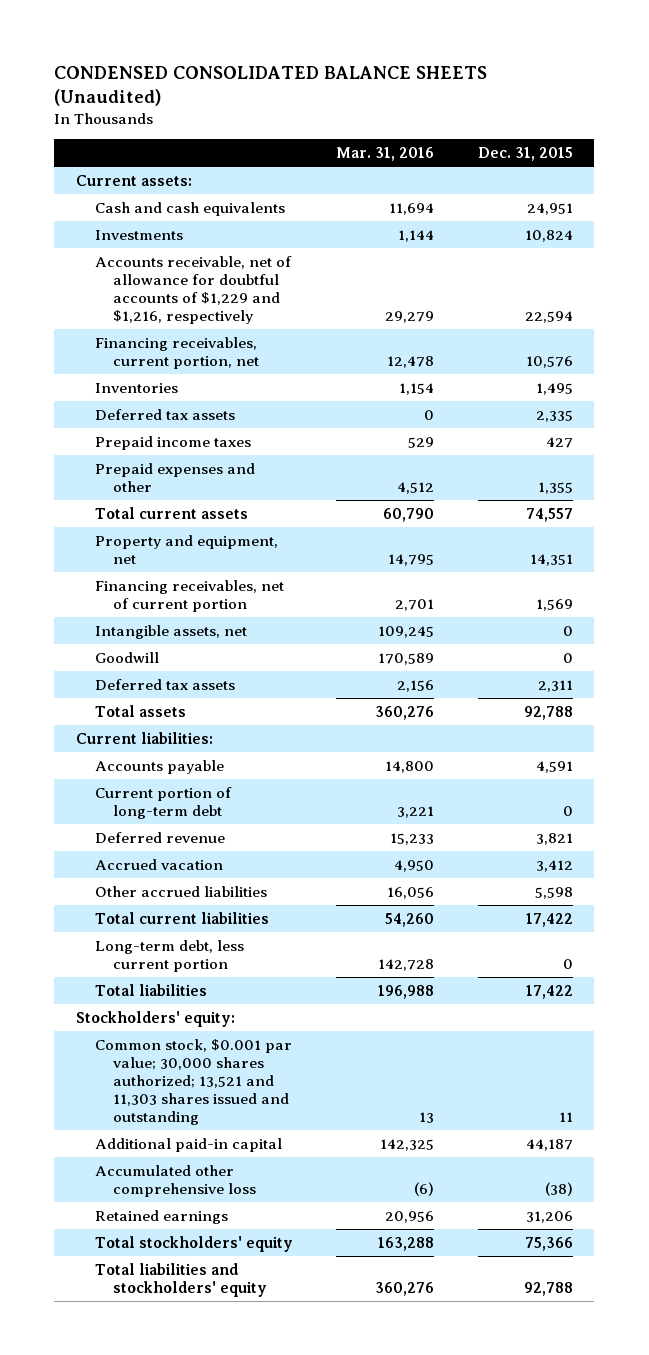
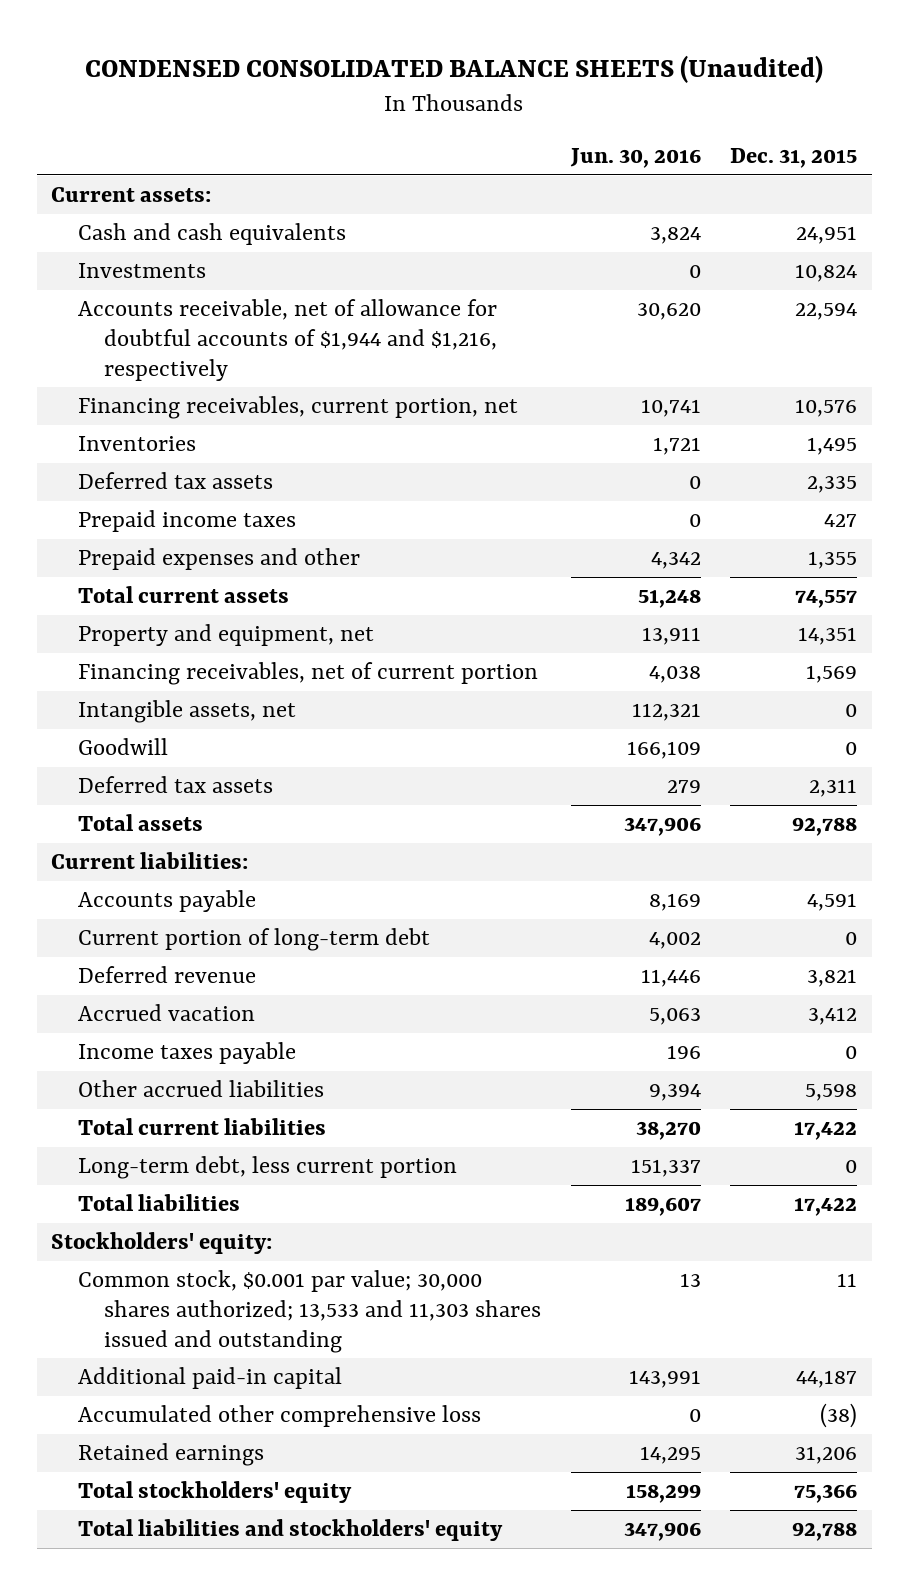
[336,147,435,162] Mar. 31, 2016 -> none
none -> [569,148,701,169] Jun. 30, 2016
[94,255,292,324] Accounts receivable, net of allowance for doubtful accounts of $1,229 and $1,216, respectively -> [77,299,498,381] Accounts receivable, net of allowance for doubtful accounts of $1,944 and $1,216, respectively
none -> [77,1042,296,1065] Income taxes payable
[94,1038,292,1126] Common stock, $0.001 par value; 30,000 shares authorized; 13,521 and 11,303 shares issued and outstanding -> [77,1270,542,1353] Common stock, $0.001 par value; 30,000 shares authorized; 13,533 and 11,303 shares issued and outstanding

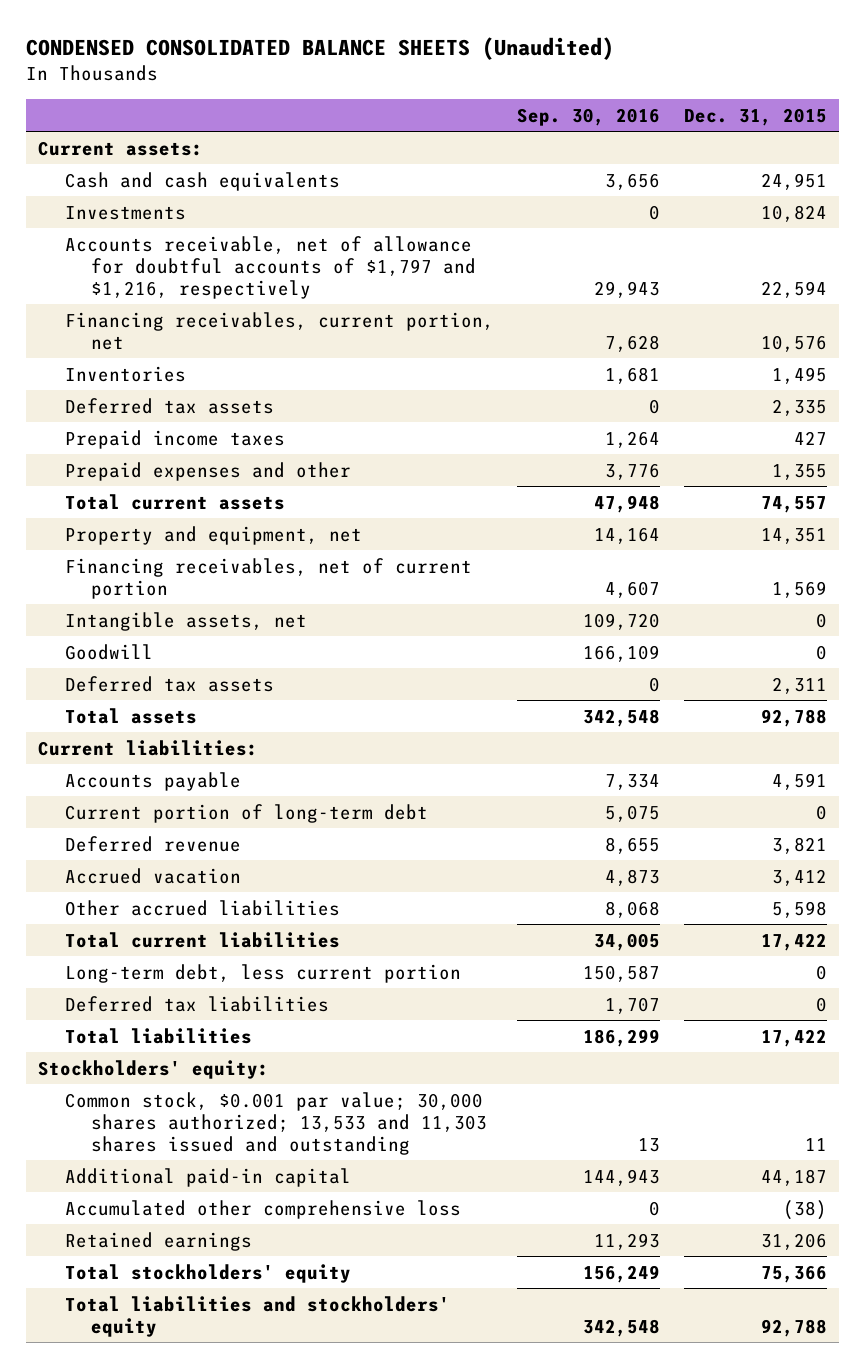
[569,148,701,169] Jun. 30, 2016 -> none
none -> [517,107,661,126] Sep. 30, 2016
[77,299,498,381] Accounts receivable, net of allowance for doubtful accounts of $1,944 and $1,216, respectively -> [64,235,477,299] Accounts receivable, net of allowance for doubtful accounts of $1,797 and $1,216, respectively
[77,1042,296,1065] Income taxes payable -> none
none -> [64,995,329,1012] Deferred tax liabilities

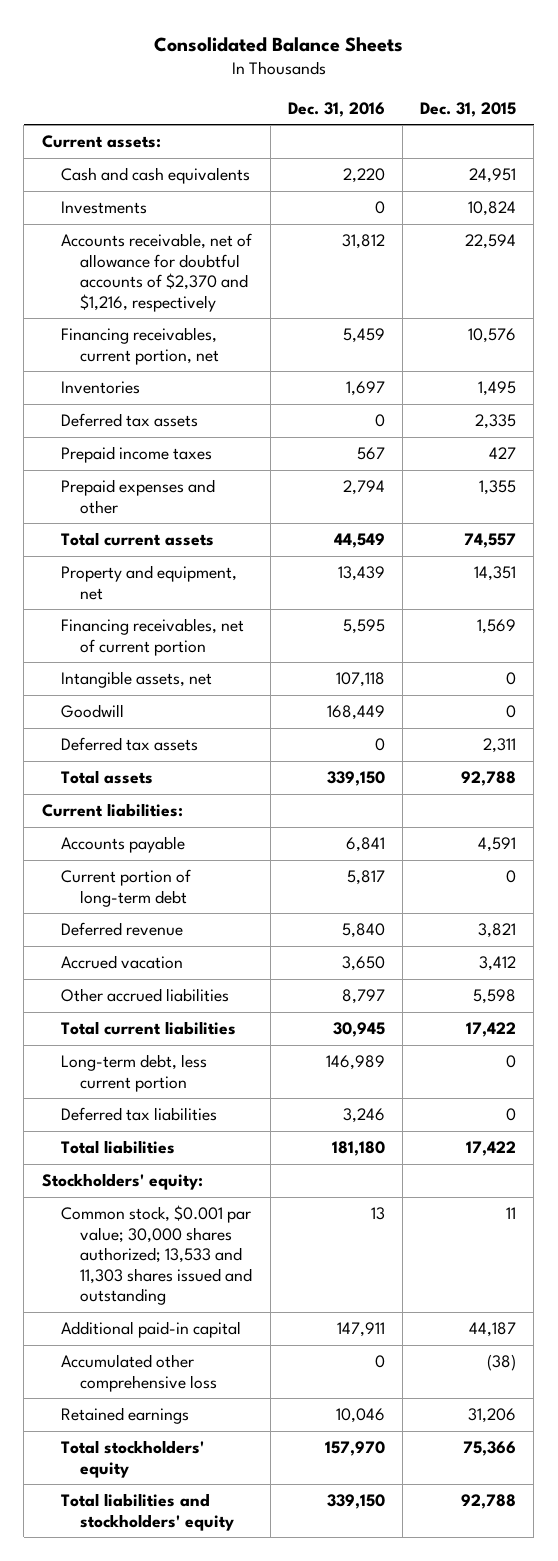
[26,37,615,61] CONDENSED CONSOLIDATED BALANCE SHEETS (Unaudited) -> [153,36,403,52] Consolidated Balance Sheets
[517,107,661,126] Sep. 30, 2016 -> none
none -> [287,101,385,117] Dec. 31, 2016
[64,235,477,299] Accounts receivable, net of allowance for doubtful accounts of $1,797 and $1,216, respectively -> [60,233,252,312] Accounts receivable, net of allowance for doubtful accounts of $2,370 and $1,216, respectively

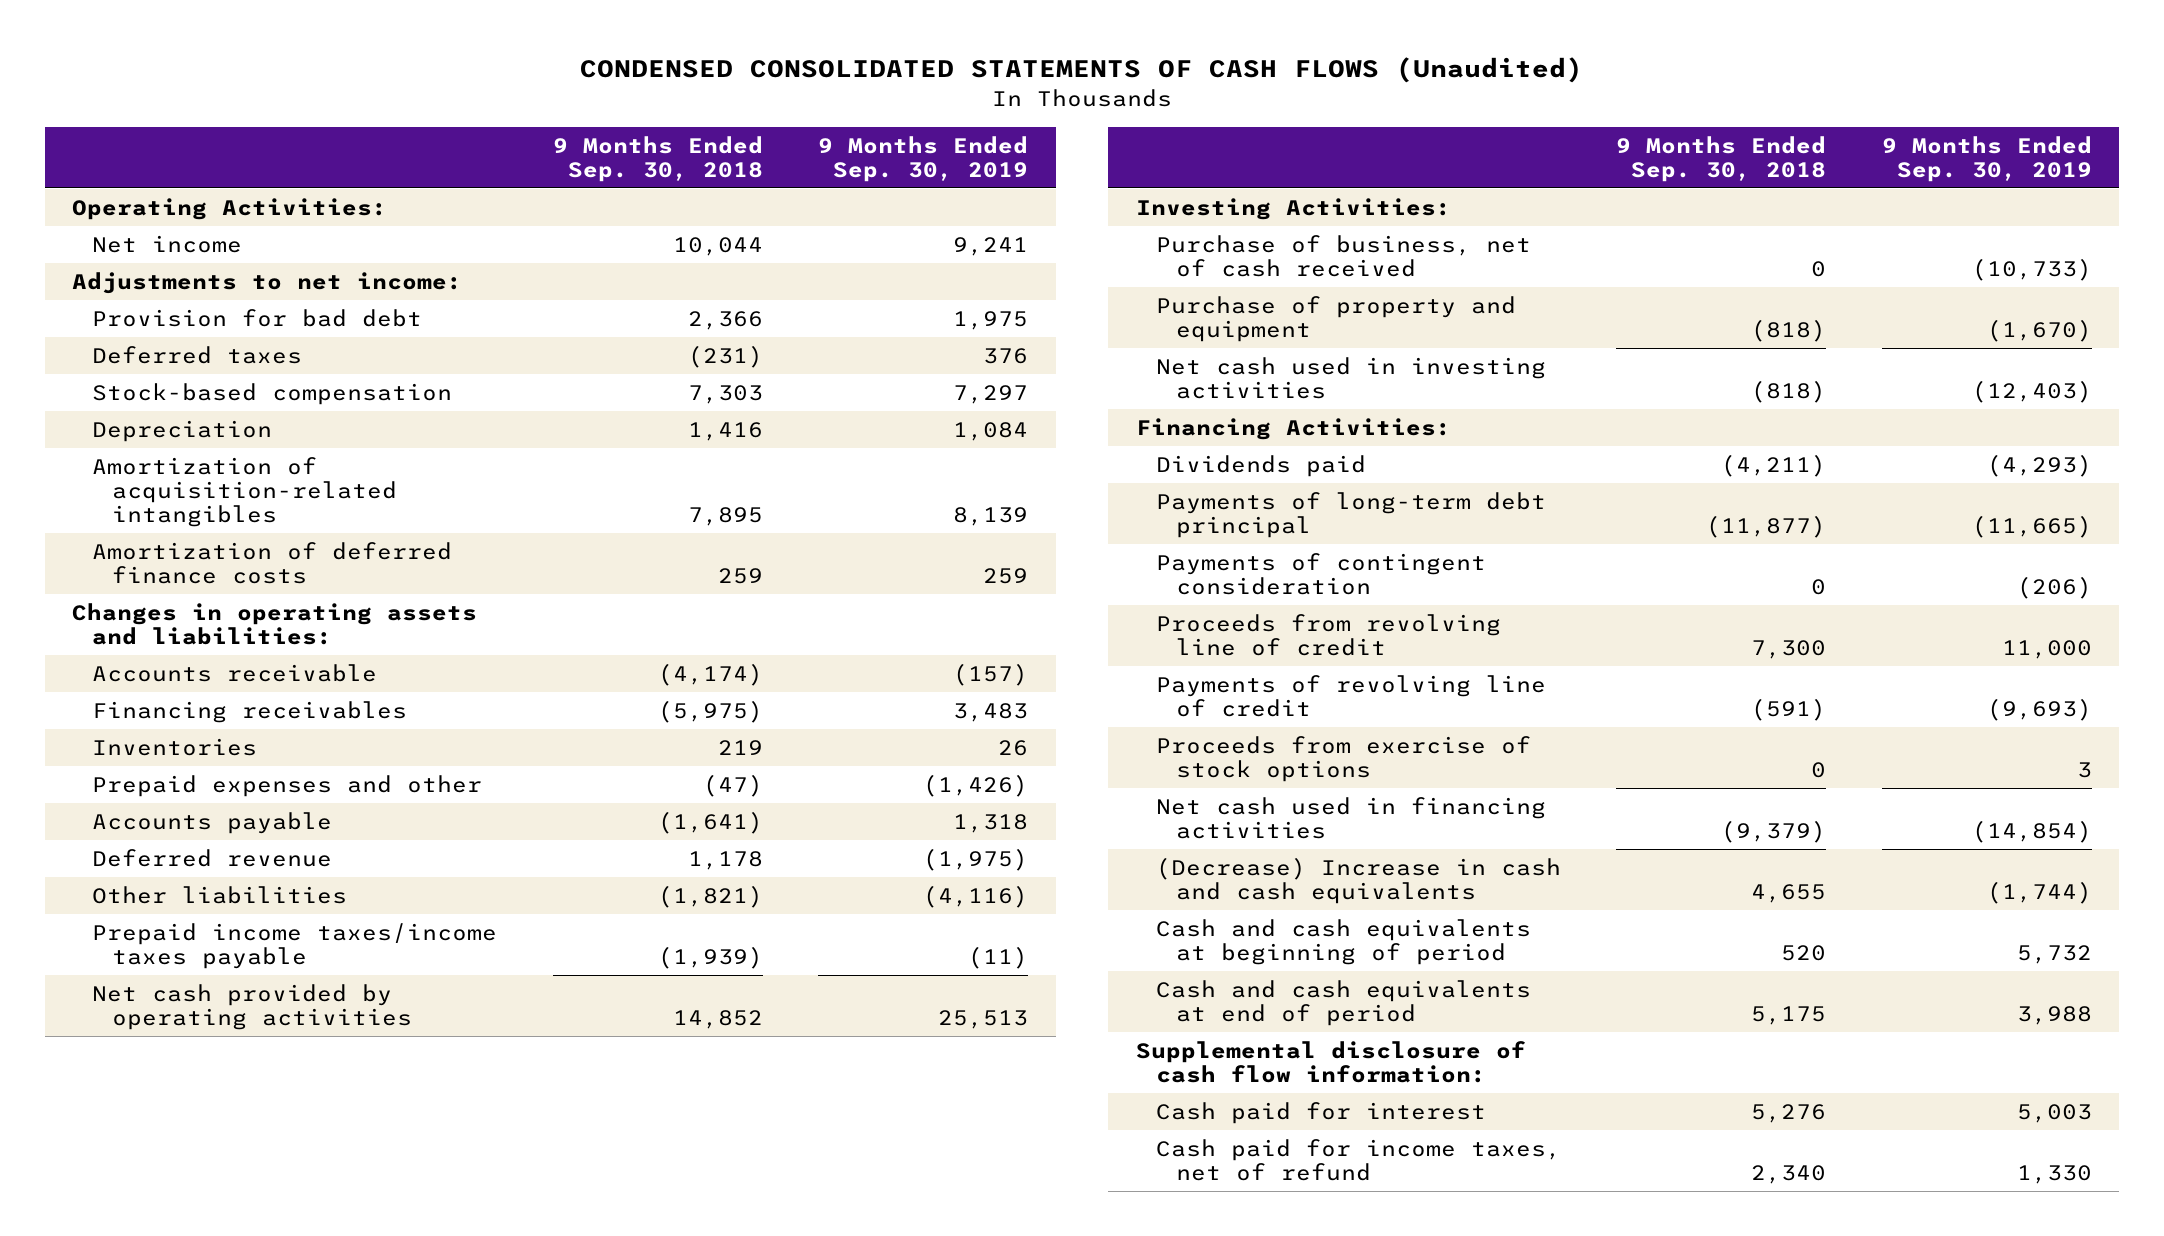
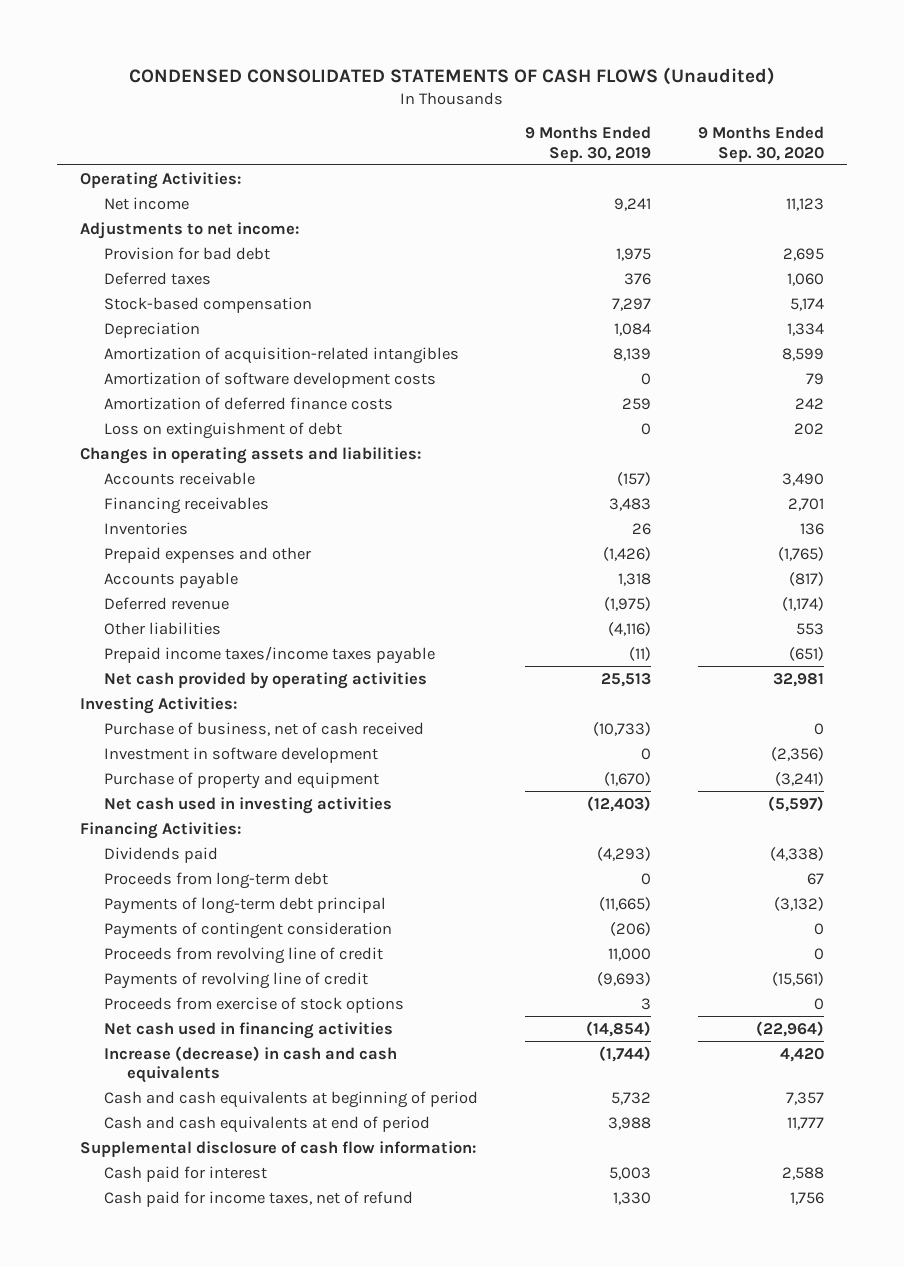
[552,135,763,182] 9 Months Ended Sep. 30, 2018 -> none
none -> [697,126,824,162] 9 Months Ended Sep. 30, 2020
none -> [103,371,436,388] Amortization of software development costs
none -> [103,421,342,439] Loss on extinguishment of debt
none -> [103,746,378,763] Investment in software development
none -> [103,871,328,889] Proceeds from long-term debt
[1156,856,1562,905] (Decrease) Increase in cash and cash equivalents -> [103,1045,397,1083] Increase (decrease) in cash and cash equivalents

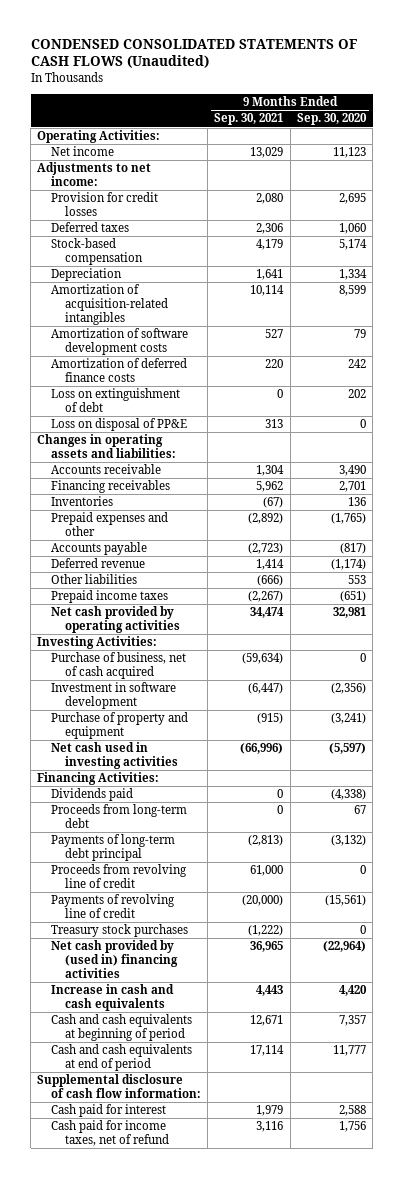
[524,126,651,162] 9 Months Ended Sep. 30, 2019 -> none
none -> [214,113,284,126] Sep. 30, 2021
[103,246,270,260] Provision for bad debt -> [50,192,158,217] Provision for credit losses
none -> [50,418,187,432] Loss on disposal of PP&E
[103,645,435,664] Prepaid income taxes/income taxes payable -> [50,590,168,604] Prepaid income taxes
[103,721,424,736] Purchase of business, net of cash received -> [50,652,186,680] Purchase of business, net of cash acquired
[103,921,392,939] Payments of contingent consideration -> none
[103,996,404,1013] Proceeds from exercise of stock options -> none
none -> [50,924,188,938] Treasury stock purchases
[103,1021,393,1039] Net cash used in financing activities -> [50,940,178,978] Net cash provided by (used in) financing activities
[103,1045,397,1083] Increase (decrease) in cash and cash equivalents -> [50,984,174,1012] Increase in cash and cash equivalents

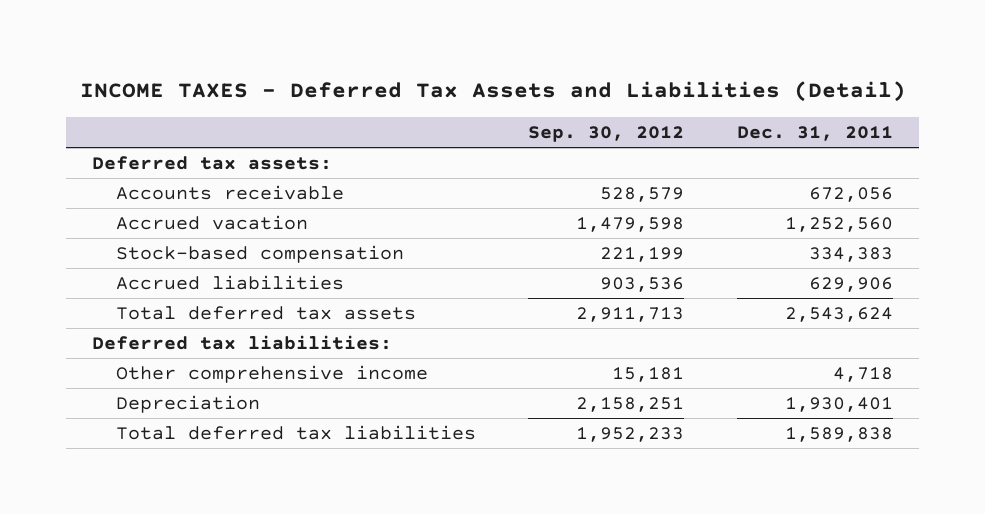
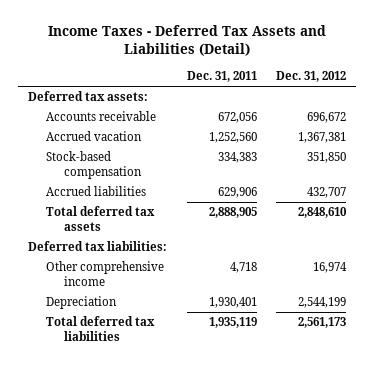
[79,81,906,103] INCOME TAXES - Deferred Tax Assets and Liabilities (Detail) -> [48,25,327,57] Income Taxes - Deferred Tax Assets and Liabilities (Detail)
[528,126,685,143] Sep. 30, 2012 -> none
none -> [276,71,347,83] Dec. 31, 2012
[784,306,893,322] 2,543,624 -> [208,207,257,219] 2,888,905
[784,426,893,442] 1,589,838 -> [208,317,257,329] 1,935,119

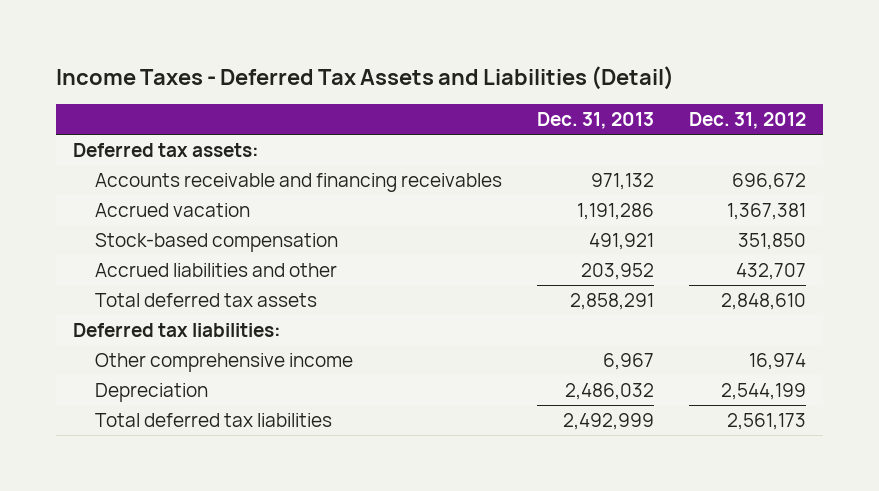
[186,71,257,83] Dec. 31, 2011 -> none
none -> [537,112,655,130] Dec. 31, 2013
[46,111,157,122] Accounts receivable -> [95,172,503,192] Accounts receivable and financing receivables
[46,186,147,197] Accrued liabilities -> [95,262,338,277] Accrued liabilities and other

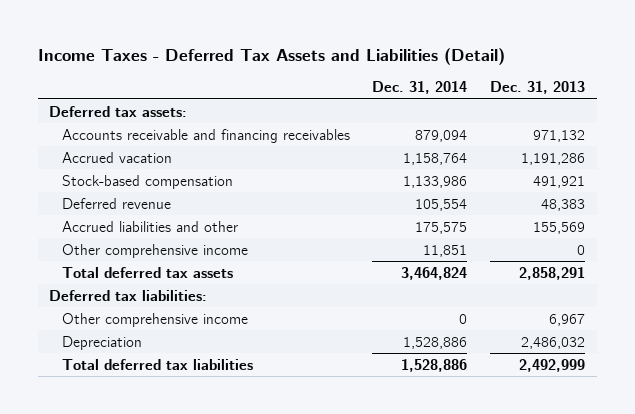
[688,112,806,130] Dec. 31, 2012 -> none
none -> [372,81,468,95] Dec. 31, 2014
none -> [61,197,171,209] Deferred revenue
[581,262,655,280] 203,952 -> [533,221,586,234] 155,569
none -> [61,243,248,258] Other comprehensive income

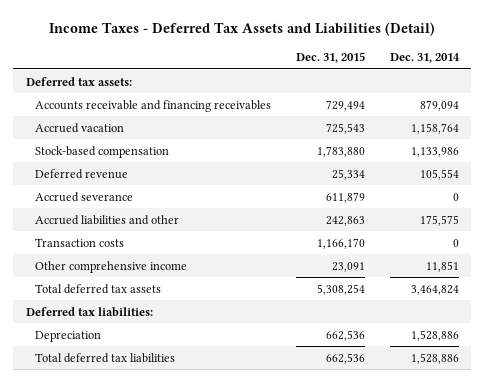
[490,81,586,95] Dec. 31, 2013 -> none
none -> [295,52,365,64] Dec. 31, 2015
none -> [35,191,134,202] Accrued severance
none -> [35,237,125,247] Transaction costs
[61,312,248,327] Other comprehensive income -> none

